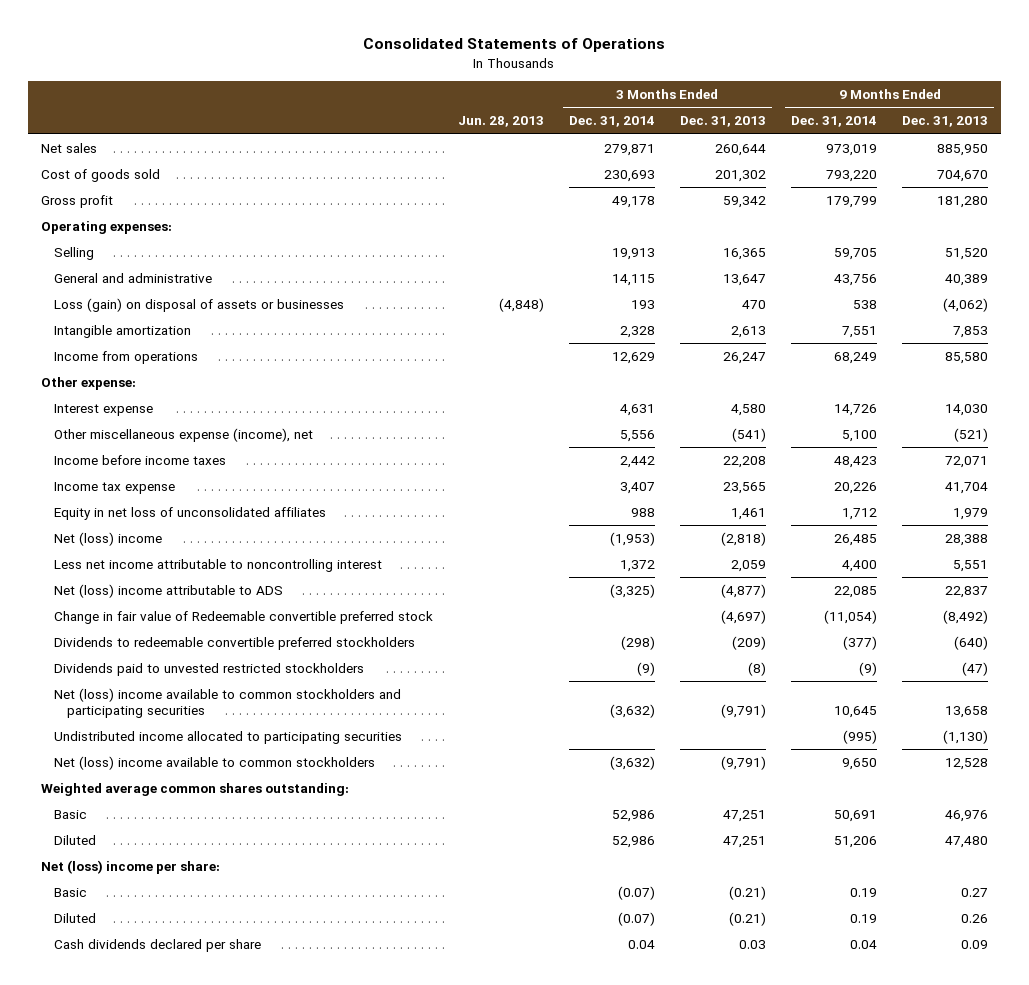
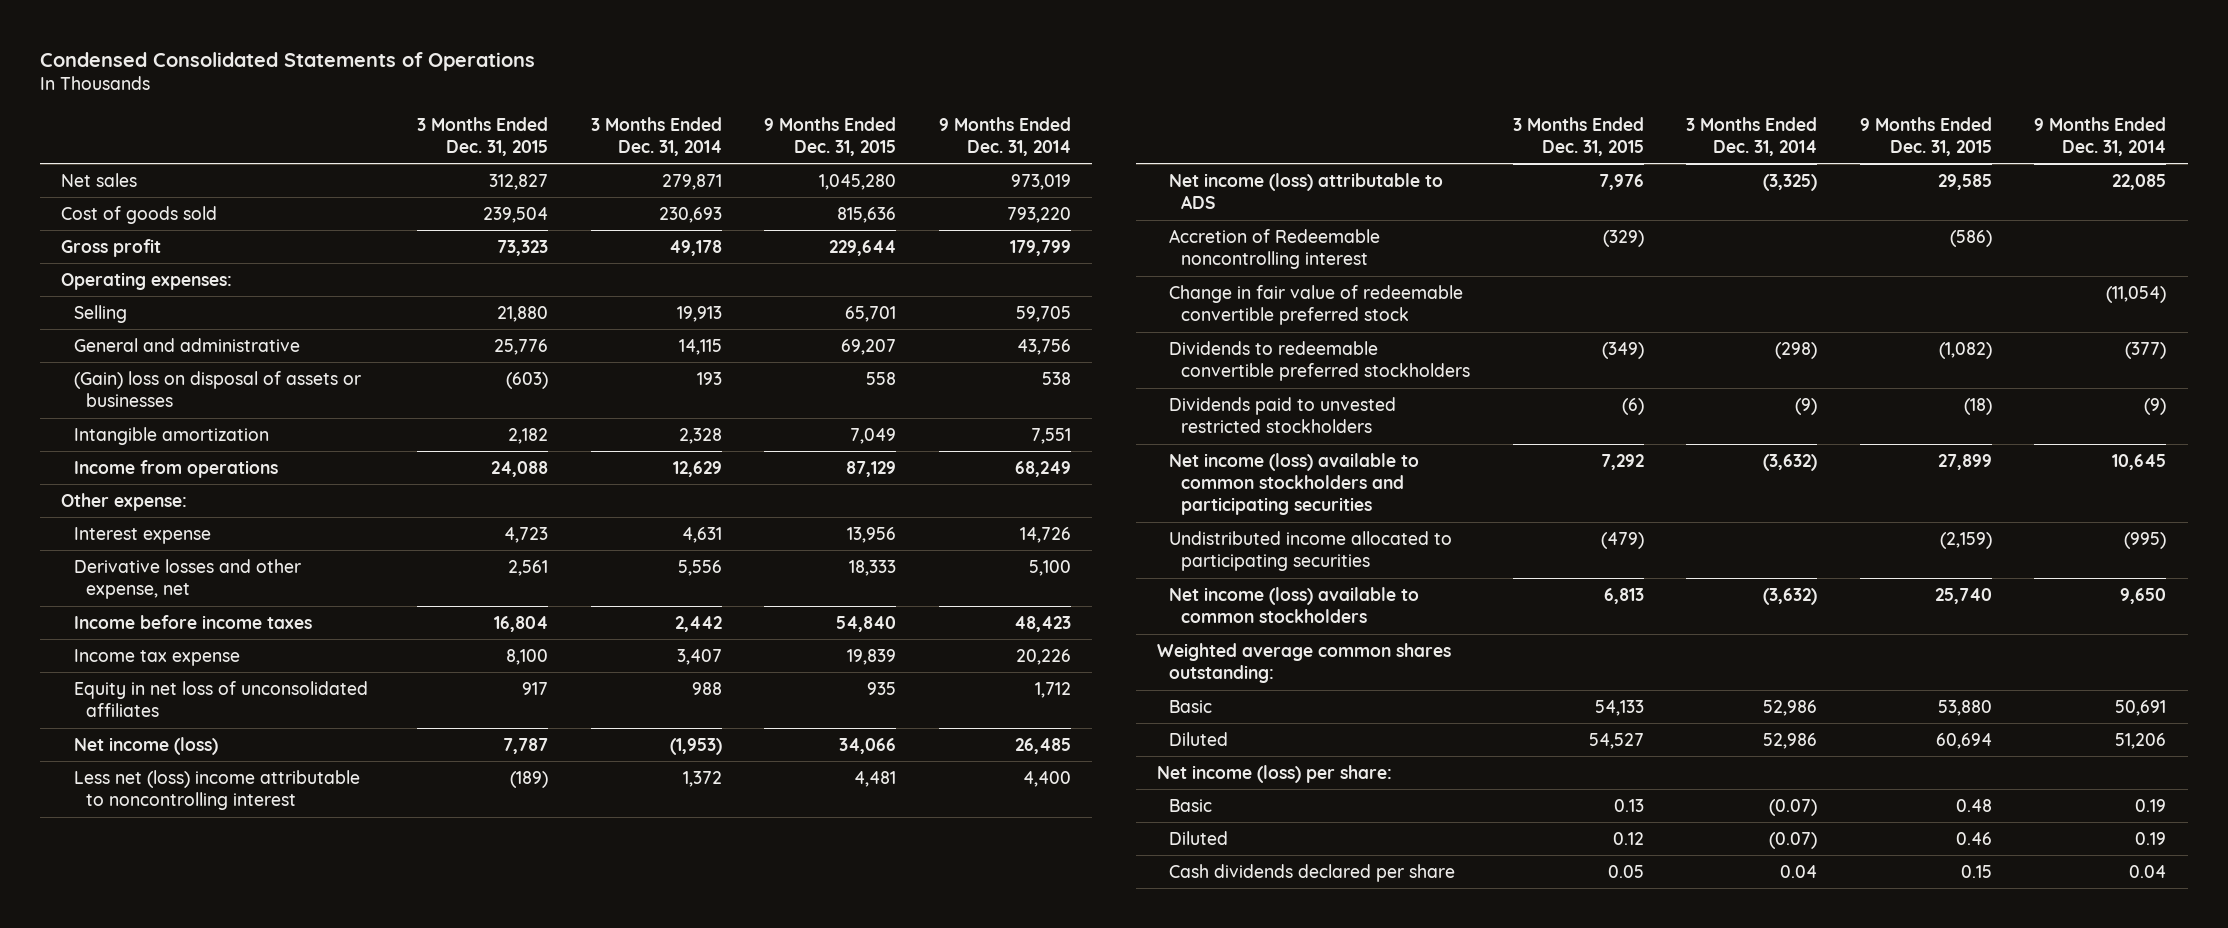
[363,38,666,53] Consolidated Statements of Operations -> [39,51,535,71] Condensed Consolidated Statements of Operations
[457,116,544,128] Jun. 28, 2013 -> none
[679,116,766,128] Dec. 31, 2013 -> none
[902,116,989,128] Dec. 31, 2013 -> none
none -> [417,116,549,156] 3 Months Ended Dec. 31, 2015
none -> [764,116,897,156] 9 Months Ended Dec. 31, 2015
[53,297,344,312] Loss (gain) on disposal of assets or businesses -> [73,370,361,408] (Gain) loss on disposal of assets or businesses
[53,427,313,442] Other miscellaneous expense (income), net -> [73,558,301,600] Derivative losses and other expense, net
[53,531,162,546] Net (loss) income -> [73,736,218,755] Net income (loss)
[53,558,382,572] Less net income attributable to noncontrolling interest -> [73,769,360,811] Less net (loss) income attributable to noncontrolling interest
[53,583,283,598] Net (loss) income attributable to ADS -> [1169,172,1444,210] Net income (loss) attributable to ADS
none -> [1169,228,1381,270] Accretion of Redeemable noncontrolling interest
[53,610,433,624] Change in fair value of Redeemable convertible preferred stock -> [1169,284,1464,326] Change in fair value of redeemable convertible preferred stock
[53,687,401,719] Net (loss) income available to common stockholders and participating securities -> [1169,452,1420,516] Net income (loss) available to common stockholders and participating securities
[53,755,375,770] Net (loss) income available to common stockholders -> [1169,586,1420,624] Net income (loss) available to common stockholders
[40,859,220,874] Net (loss) income per share: -> [1156,764,1392,783] Net income (loss) per share:

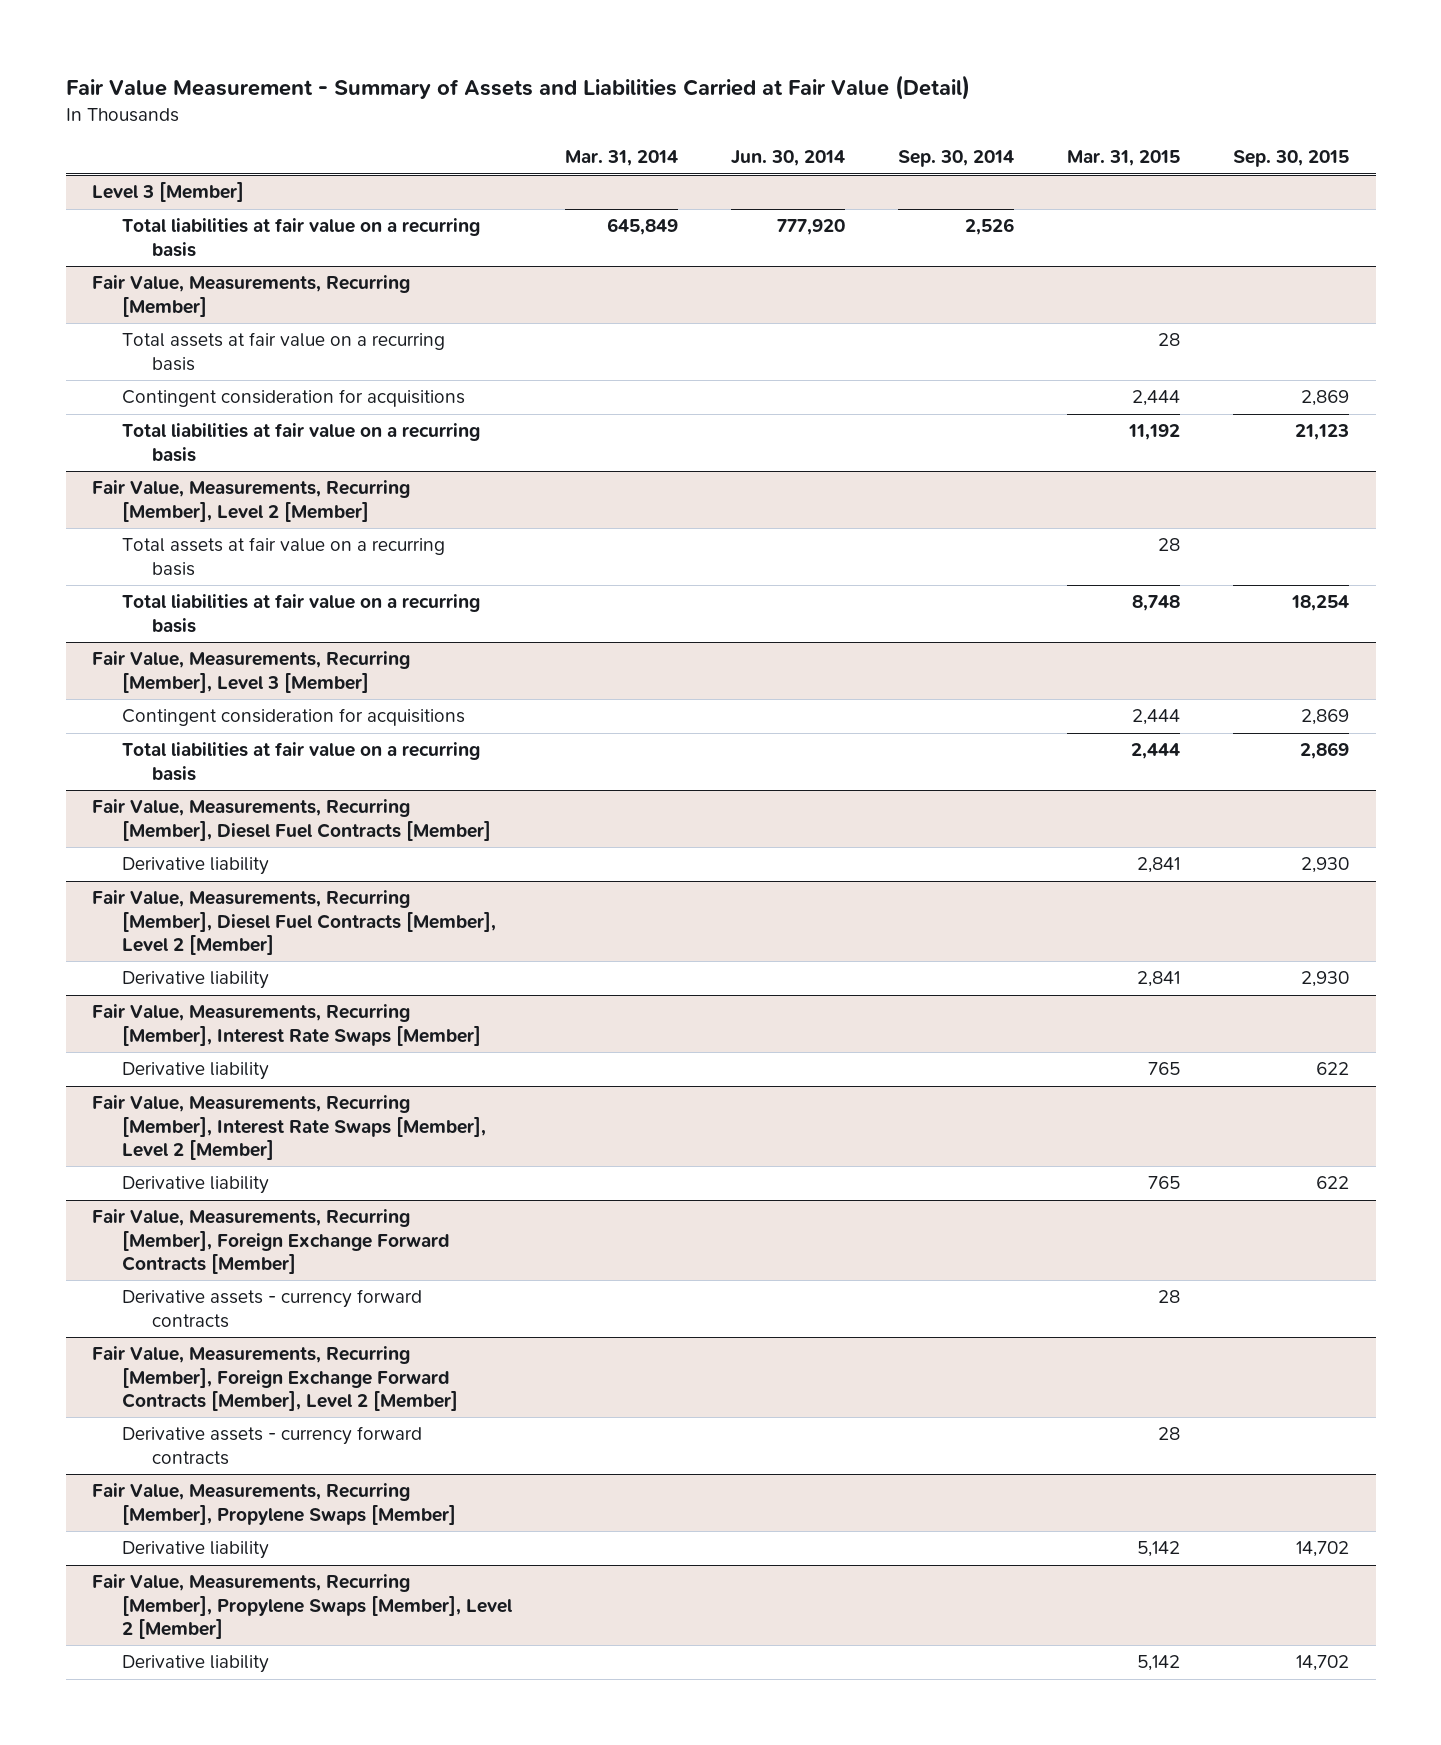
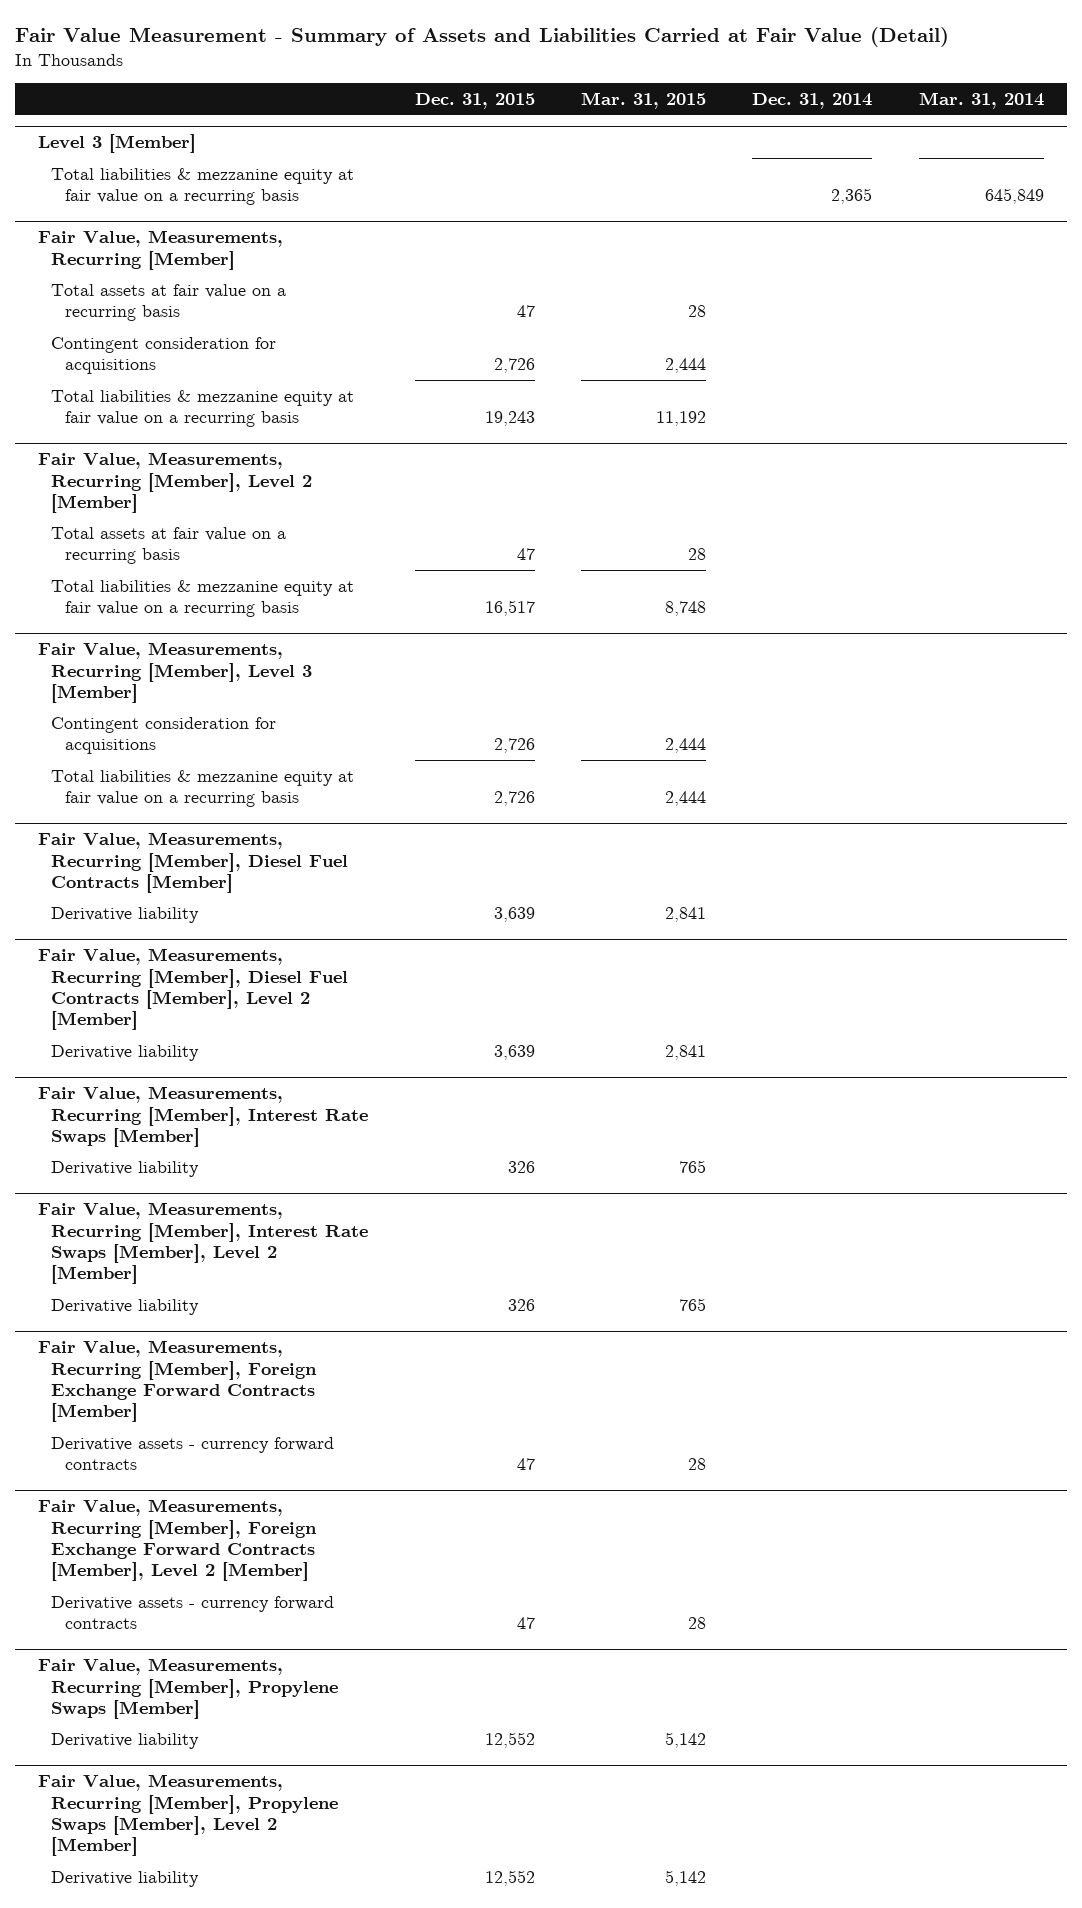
[730,150,845,167] Jun. 30, 2014 -> none
[898,150,1015,168] Sep. 30, 2014 -> none
[1233,150,1350,168] Sep. 30, 2015 -> none
none -> [414,92,535,109] Dec. 31, 2015
none -> [752,92,873,109] Dec. 31, 2014
[121,218,480,257] Total liabilities at fair value on a recurring basis -> [51,167,355,205] Total liabilities & mezzanine equity at fair value on a recurring basis
[121,423,480,462] Total liabilities at fair value on a recurring basis -> [51,389,355,427] Total liabilities & mezzanine equity at fair value on a recurring basis
[121,594,480,633] Total liabilities at fair value on a recurring basis -> [51,579,355,617] Total liabilities & mezzanine equity at fair value on a recurring basis
[121,742,480,781] Total liabilities at fair value on a recurring basis -> [51,769,355,807] Total liabilities & mezzanine equity at fair value on a recurring basis

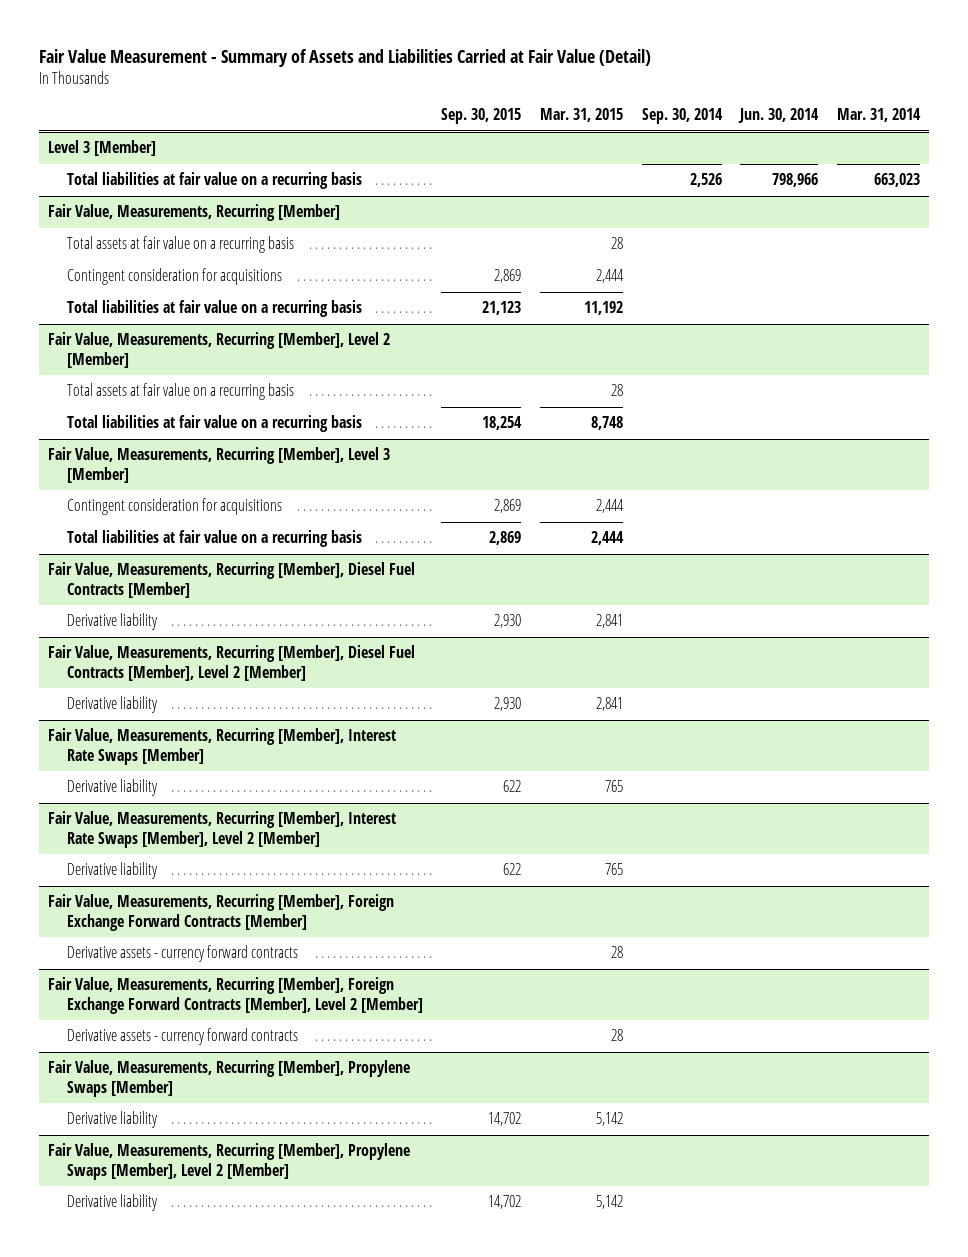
[414,92,535,109] Dec. 31, 2015 -> none
[752,92,873,109] Dec. 31, 2014 -> none
none -> [441,108,522,125] Sep. 30, 2015
none -> [641,108,723,125] Sep. 30, 2014
none -> [738,108,820,124] Jun. 30, 2014
[51,167,355,205] Total liabilities & mezzanine equity at fair value on a recurring basis -> [66,172,362,190] Total liabilities at fair value on a recurring basis
[984,187,1044,204] 645,849 -> [873,173,920,188] 663,023
[51,389,355,427] Total liabilities & mezzanine equity at fair value on a recurring basis -> [66,300,362,318] Total liabilities at fair value on a recurring basis
[51,579,355,617] Total liabilities & mezzanine equity at fair value on a recurring basis -> [66,415,362,433] Total liabilities at fair value on a recurring basis
[51,769,355,807] Total liabilities & mezzanine equity at fair value on a recurring basis -> [66,530,362,548] Total liabilities at fair value on a recurring basis

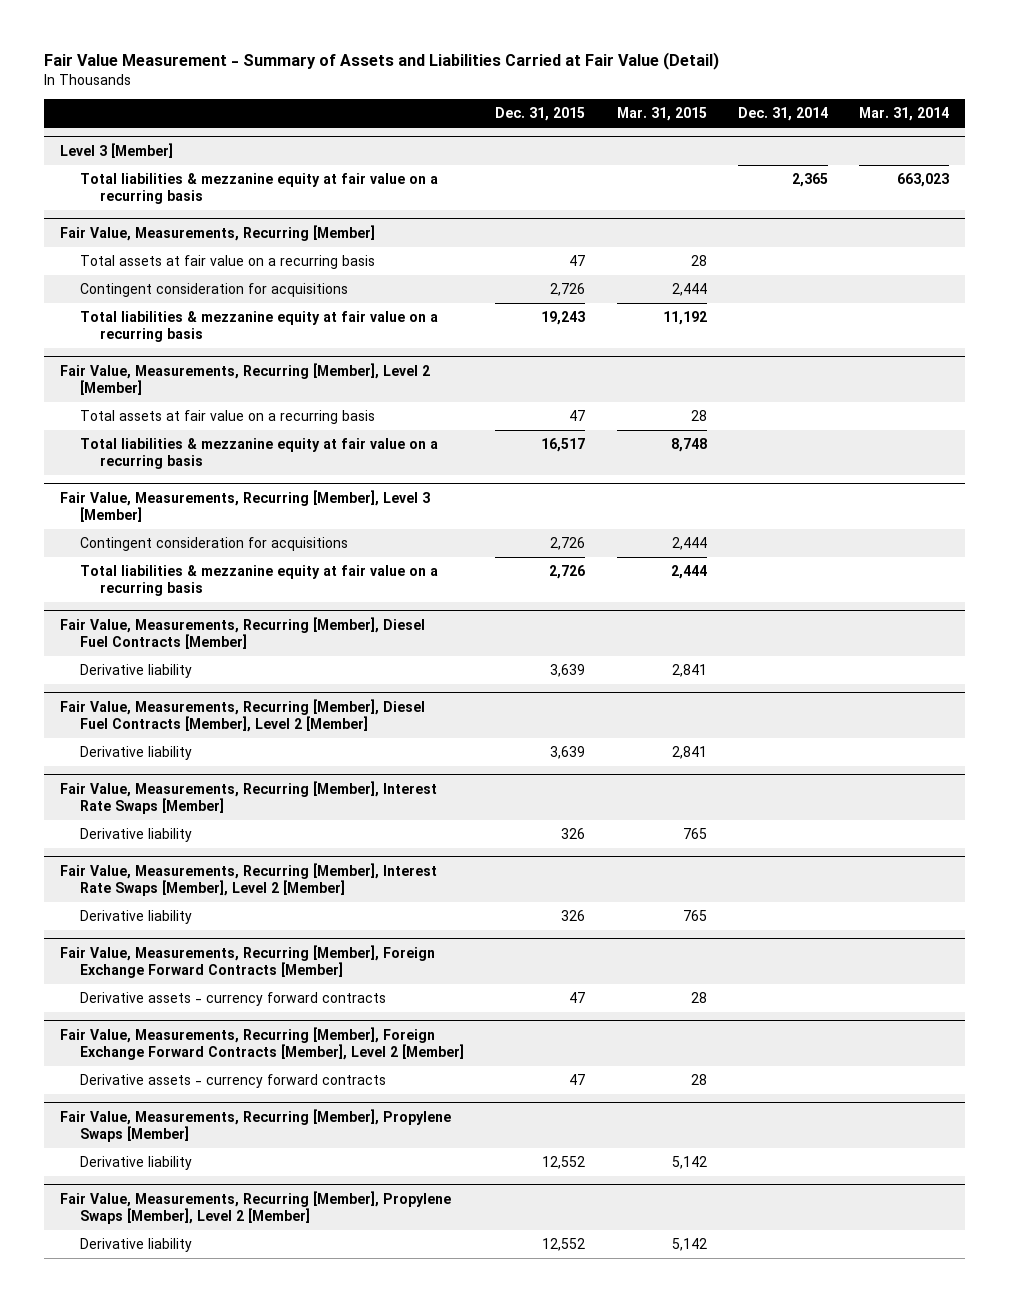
[441,108,522,125] Sep. 30, 2015 -> none
[641,108,723,125] Sep. 30, 2014 -> none
[738,108,820,124] Jun. 30, 2014 -> none
none -> [495,107,586,122] Dec. 31, 2015
none -> [738,107,829,122] Dec. 31, 2014
[66,172,362,190] Total liabilities at fair value on a recurring basis -> [79,173,438,205] Total liabilities & mezzanine equity at fair value on a recurring basis
[66,300,362,318] Total liabilities at fair value on a recurring basis -> [79,311,438,343] Total liabilities & mezzanine equity at fair value on a recurring basis
[66,415,362,433] Total liabilities at fair value on a recurring basis -> [79,438,438,470] Total liabilities & mezzanine equity at fair value on a recurring basis
[66,530,362,548] Total liabilities at fair value on a recurring basis -> [79,565,438,597] Total liabilities & mezzanine equity at fair value on a recurring basis

